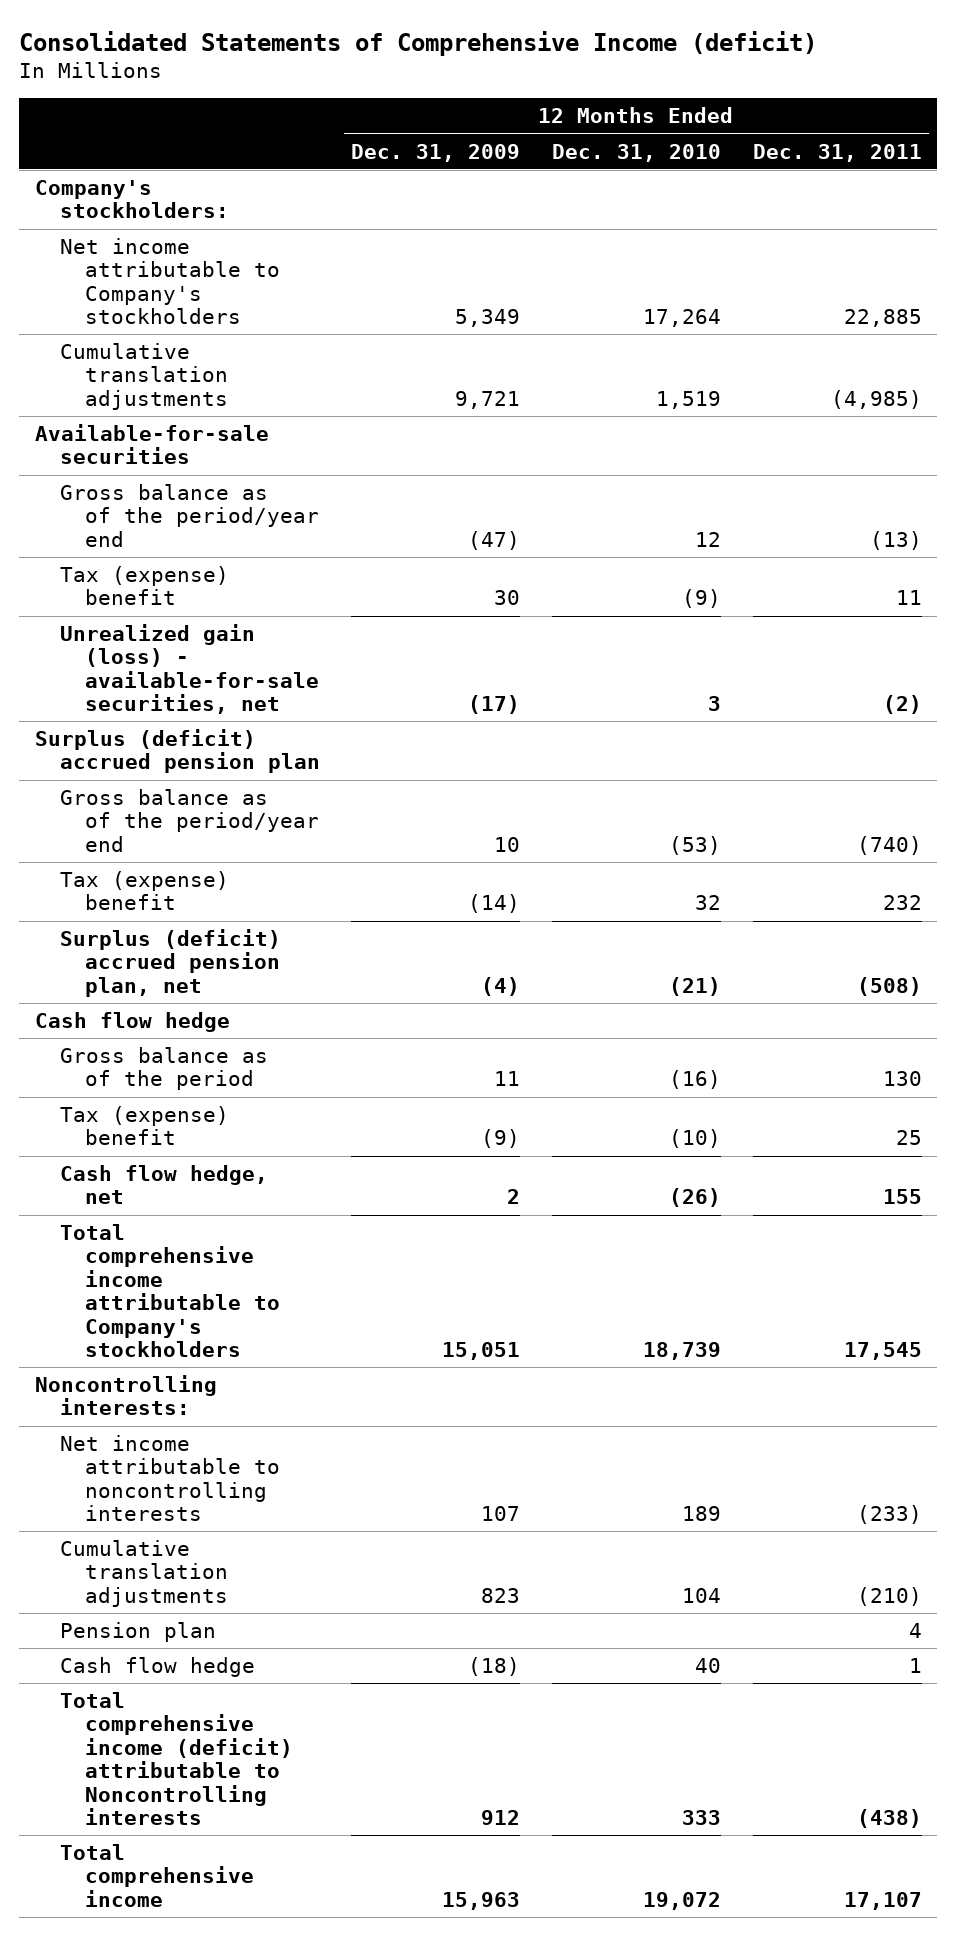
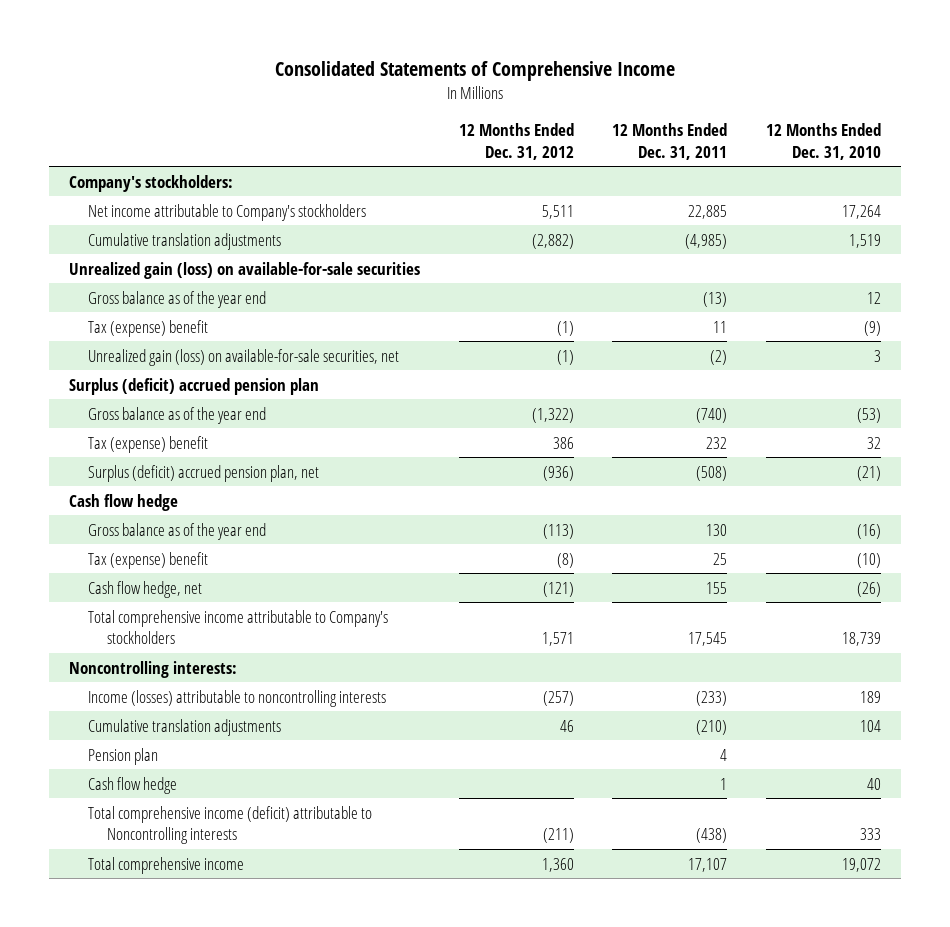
[19,30,818,56] Consolidated Statements of Comprehensive Income (deficit) -> [274,60,675,81] Consolidated Statements of Comprehensive Income
[351,143,521,162] Dec. 31, 2009 -> none
none -> [458,123,574,160] 12 Months Ended Dec. 31, 2012
[34,424,269,465] Available-for-sale securities -> [68,261,420,279] Unrealized gain (loss) on available-for-sale securities
[59,484,319,547] Gross balance as of the period/year end -> [87,290,266,308] Gross balance as of the year end
[59,624,319,715] Unrealized gain (loss) - available-for-sale securities, net -> [87,348,399,366] Unrealized gain (loss) on available-for-sale securities, net
[59,789,319,852] Gross balance as of the period/year end -> [87,406,266,424] Gross balance as of the year end
[59,1047,268,1091] Gross balance as of the period -> [87,522,266,540] Gross balance as of the year end
[59,1435,280,1522] Net income attributable to noncontrolling interests -> [87,689,386,707] Income (losses) attributable to noncontrolling interests

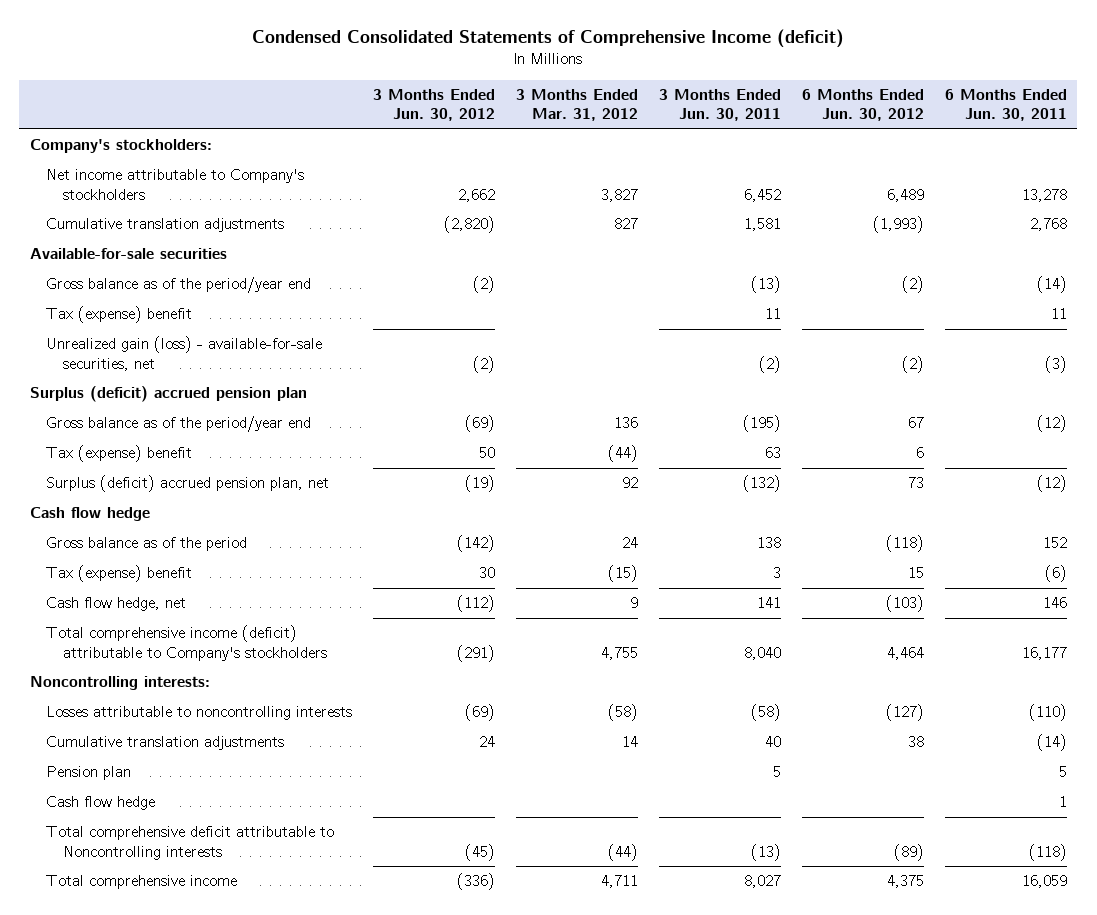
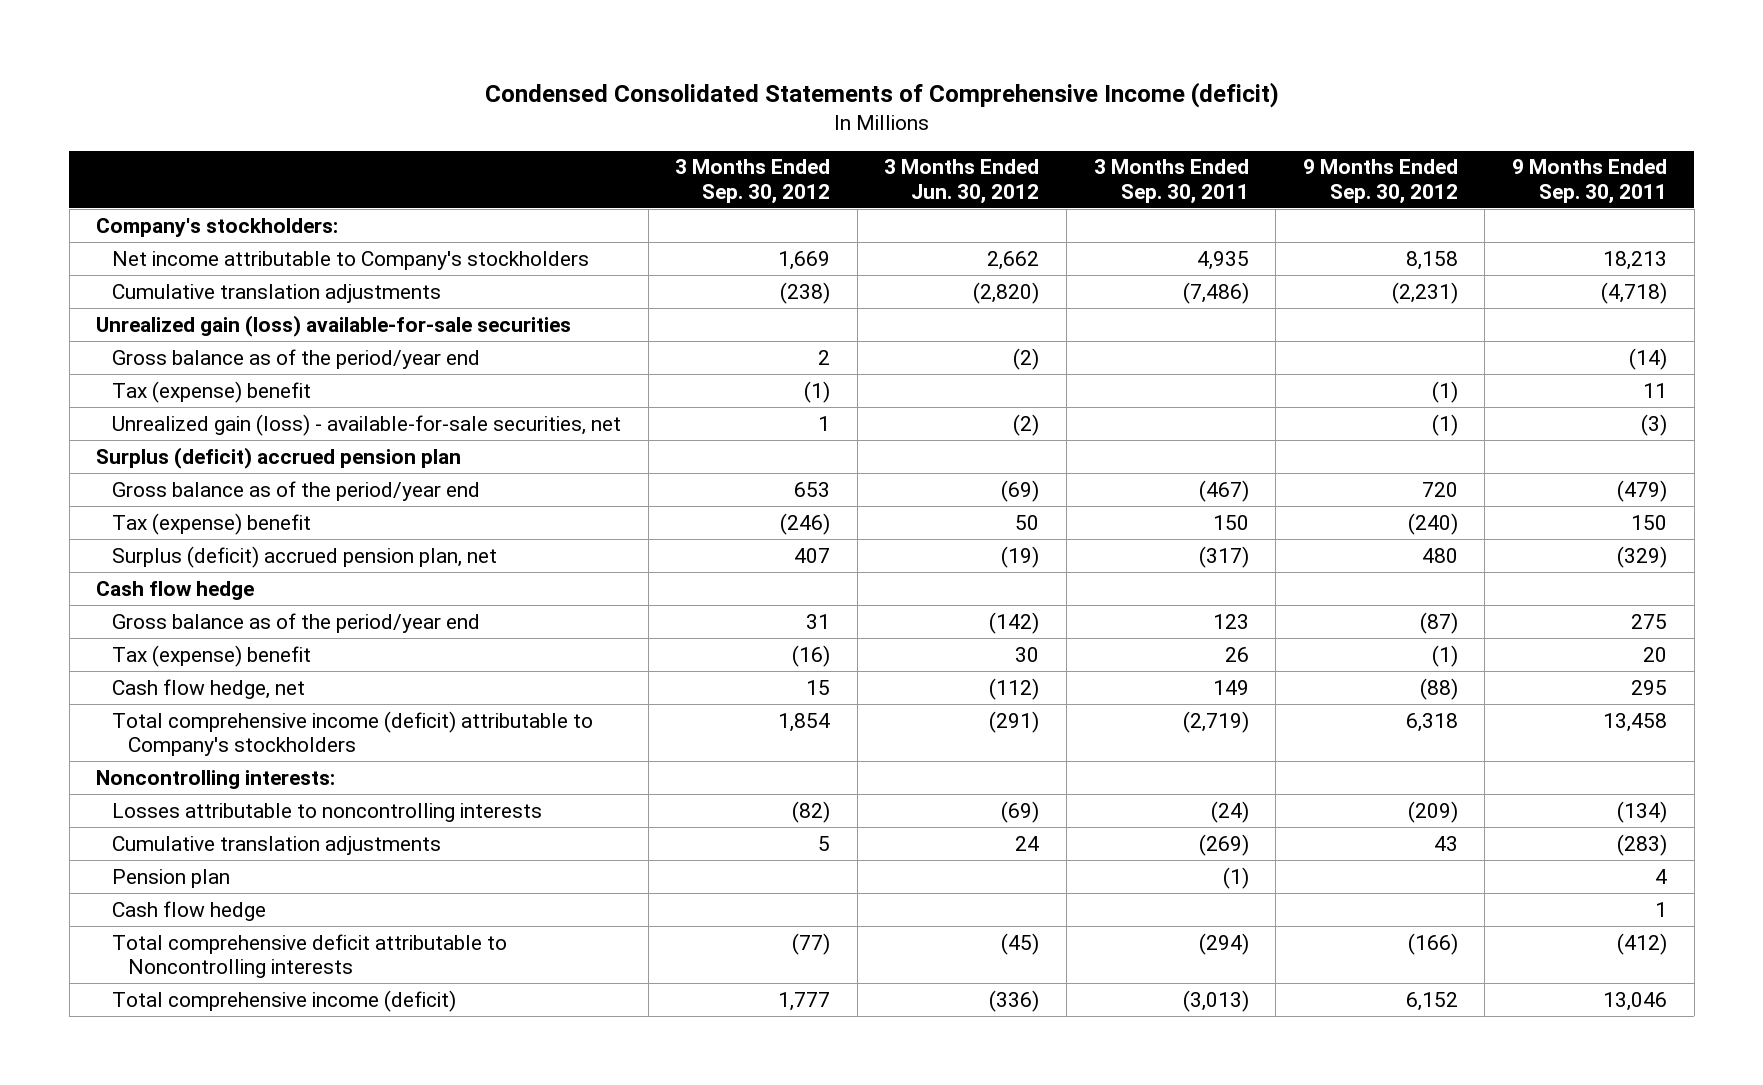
[516,88,639,122] 3 Months Ended Mar. 31, 2012 -> none
[659,88,782,122] 3 Months Ended Jun. 30, 2011 -> none
[802,88,925,122] 6 Months Ended Jun. 30, 2012 -> none
[944,88,1067,122] 6 Months Ended Jun. 30, 2011 -> none
none -> [675,159,831,204] 3 Months Ended Sep. 30, 2012
none -> [1093,159,1249,204] 3 Months Ended Sep. 30, 2011
none -> [1302,159,1458,204] 9 Months Ended Sep. 30, 2012
none -> [1511,159,1667,204] 9 Months Ended Sep. 30, 2011
[29,248,227,260] Available-for-sale securities -> [96,314,572,337] Unrealized gain (loss) available-for-sale securities
[46,537,248,552] Gross balance as of the period -> [111,612,480,633] Gross balance as of the period/year end
[46,875,238,890] Total comprehensive income -> [111,989,456,1012] Total comprehensive income (deficit)

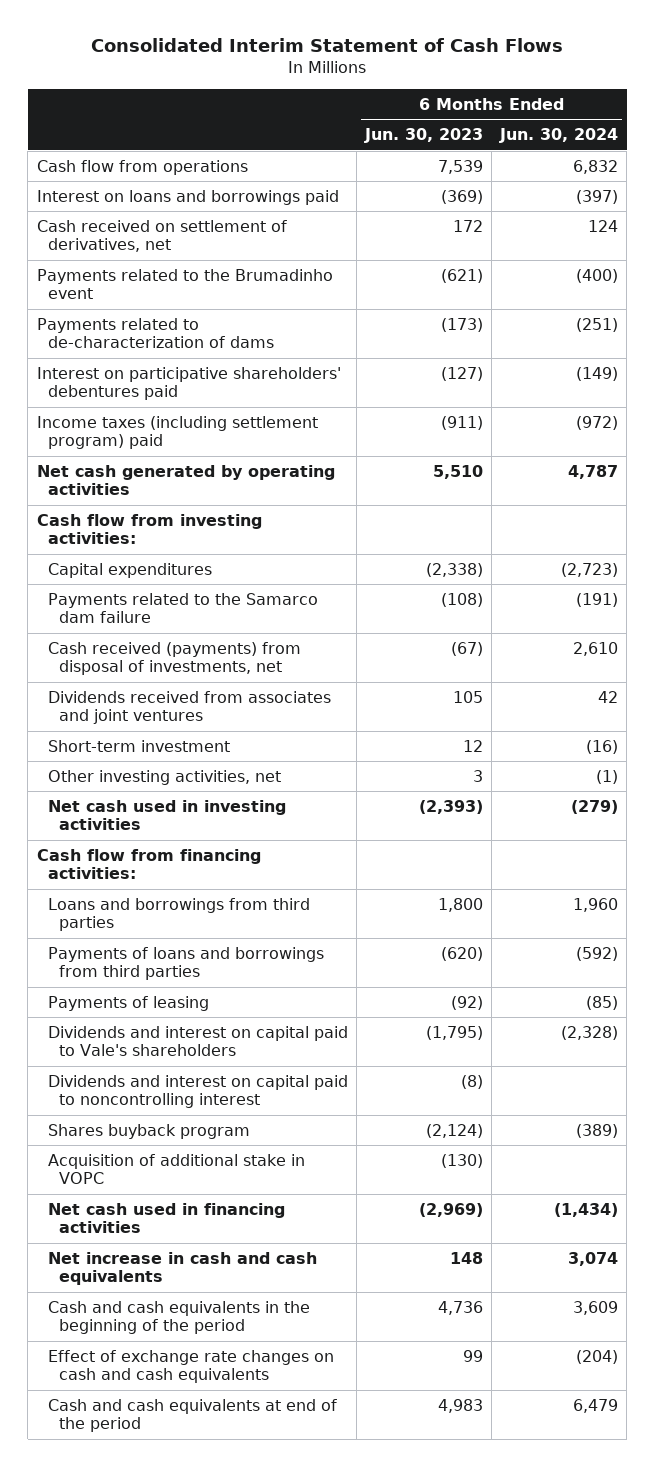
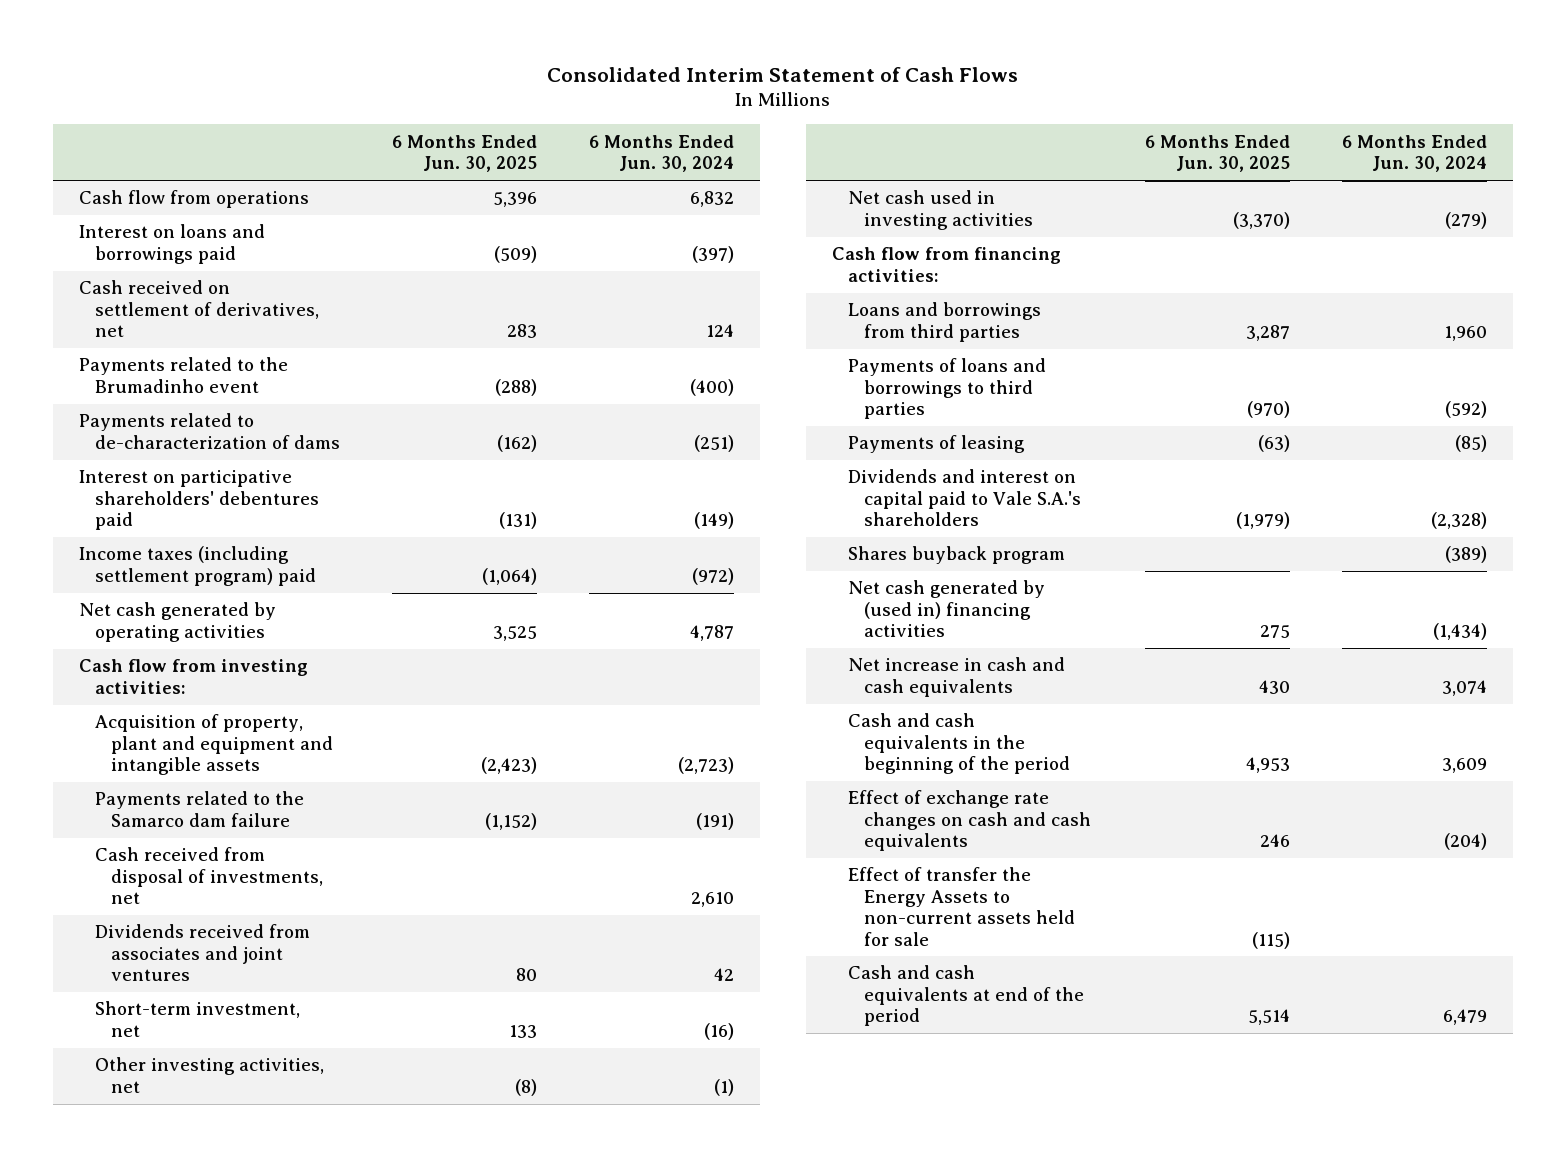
[364,128,484,144] Jun. 30, 2023 -> none
none -> [392,134,538,173] 6 Months Ended Jun. 30, 2025
[47,562,212,578] Capital expenditures -> [95,714,334,776] Acquisition of property, plant and equipment and intangible assets
[47,641,301,676] Cash received (payments) from disposal of investments, net -> [95,847,324,905] Cash received from disposal of investments, net
[47,739,230,752] Short-term investment -> [95,1001,301,1037] Short-term investment, net
[47,946,324,981] Payments of loans and borrowings from third parties -> [847,358,1046,420] Payments of loans and borrowings to third parties
[47,1074,348,1109] Dividends and interest on capital paid to noncontrolling interest -> none
[47,1025,348,1057] Dividends and interest on capital paid to Vale's shareholders -> [847,469,1082,527] Dividends and interest on capital paid to Vale S.A.'s shareholders
[47,1153,305,1185] Acquisition of additional stake in VOPC -> none
[47,1202,285,1234] Net cash used in financing activities -> [847,580,1045,638] Net cash generated by (used in) financing activities
none -> [847,867,1076,946] Effect of transfer the Energy Assets to non-current assets held for sale

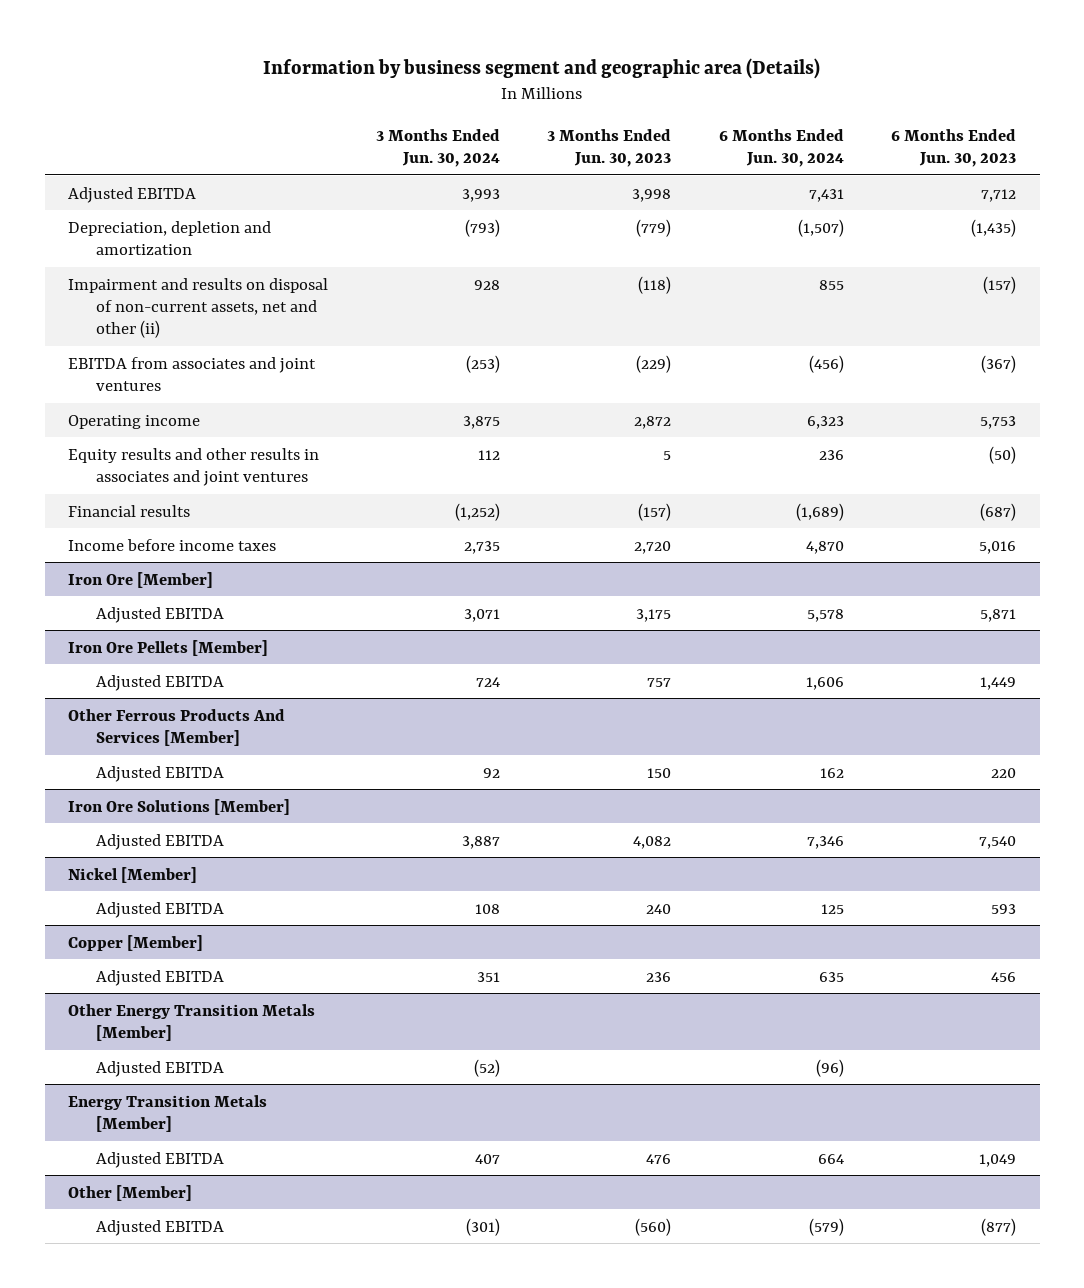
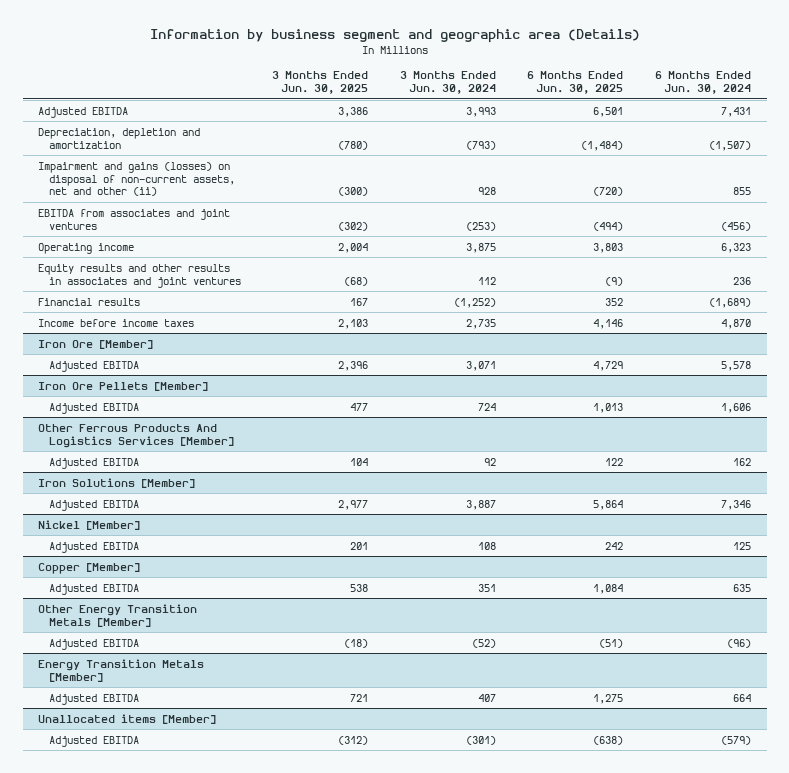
[547,128,672,168] 3 Months Ended Jun. 30, 2023 -> none
[890,128,1016,168] 6 Months Ended Jun. 30, 2023 -> none
none -> [272,71,369,95] 3 Months Ended Jun. 30, 2025
none -> [527,71,624,95] 6 Months Ended Jun. 30, 2025
[68,277,329,339] Impairment and results on disposal of non-current assets, net and other (ii) -> [38,161,235,197] Impairment and gains (losses) on disposal of non-current assets, net and other (ii)
[68,708,286,746] Other Ferrous Products And Services [Member] -> [38,423,234,448] Other Ferrous Products And Logistics Services [Member]
[68,798,291,815] Iron Ore Solutions [Member] -> [38,477,196,488] Iron Solutions [Member]
[68,1184,193,1201] Other [Member] -> [38,713,217,724] Unallocated items [Member]

